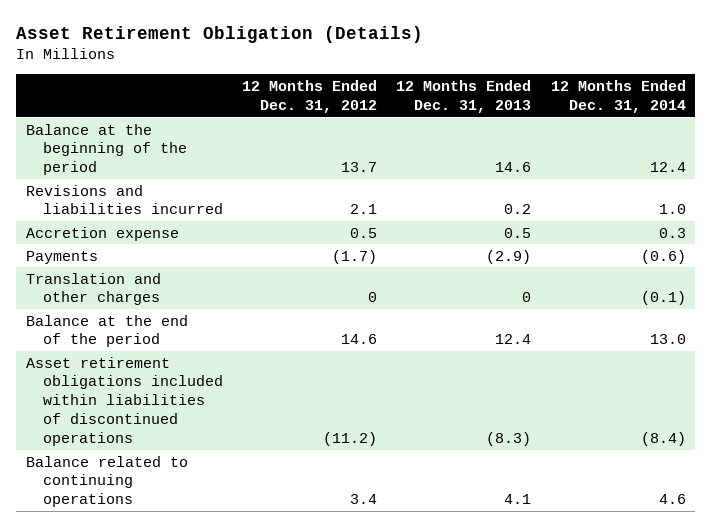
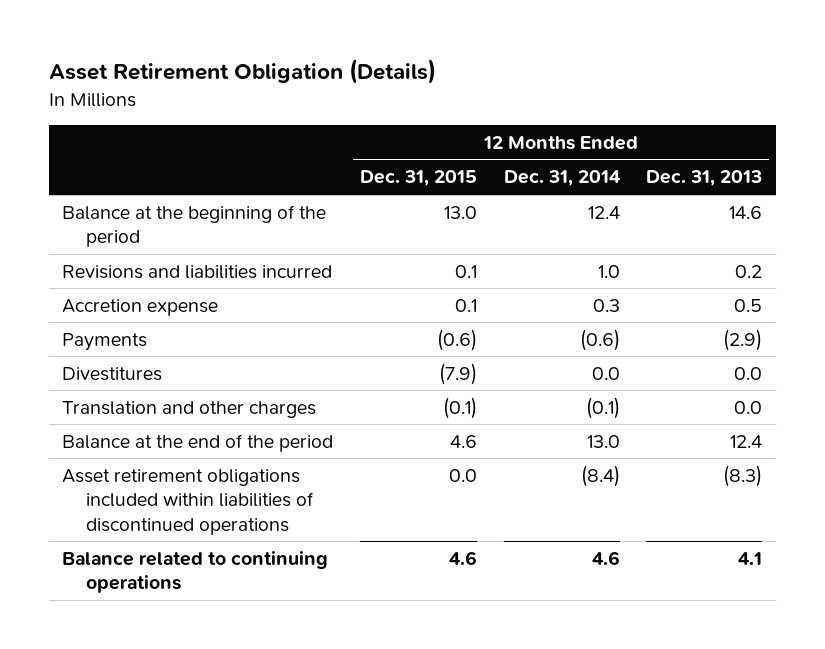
[242,80,378,113] 12 Months Ended Dec. 31, 2012 -> none
none -> [359,170,477,187] Dec. 31, 2015
none -> [62,366,163,381] Divestitures
[522,292,532,303] 0 -> [734,400,763,414] 0.0

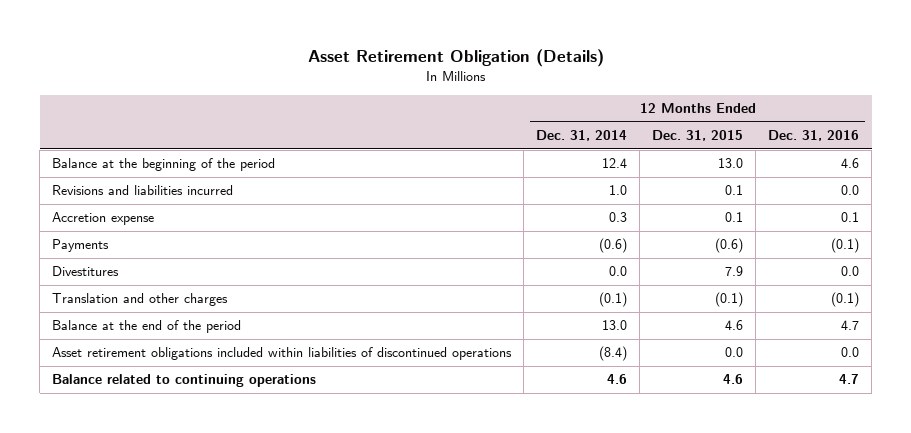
[646,170,763,187] Dec. 31, 2013 -> none
none -> [768,130,860,142] Dec. 31, 2016
[438,362,477,385] (7.9) -> [725,266,744,277] 7.9

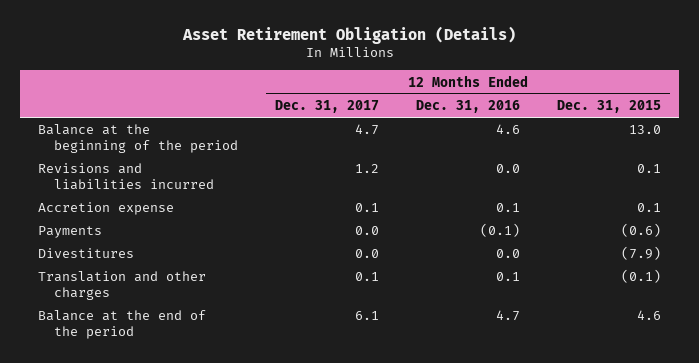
[536,130,628,142] Dec. 31, 2014 -> none
none -> [274,100,379,114] Dec. 31, 2017
[725,266,744,277] 7.9 -> [620,246,661,261] (7.9)
[831,292,860,308] (0.1) -> [495,272,520,282] 0.1
[52,347,513,361] Asset retirement obligations included within liabilities of discontinued operations -> none
[52,374,317,388] Balance related to continuing operations -> none

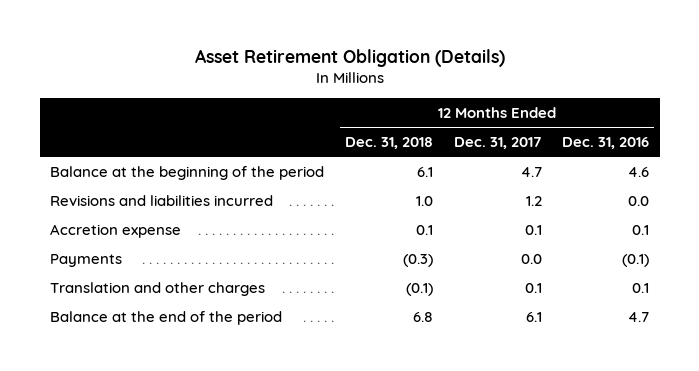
[556,100,661,114] Dec. 31, 2015 -> none
none -> [344,136,433,149] Dec. 31, 2018
[38,248,135,259] Divestitures -> none

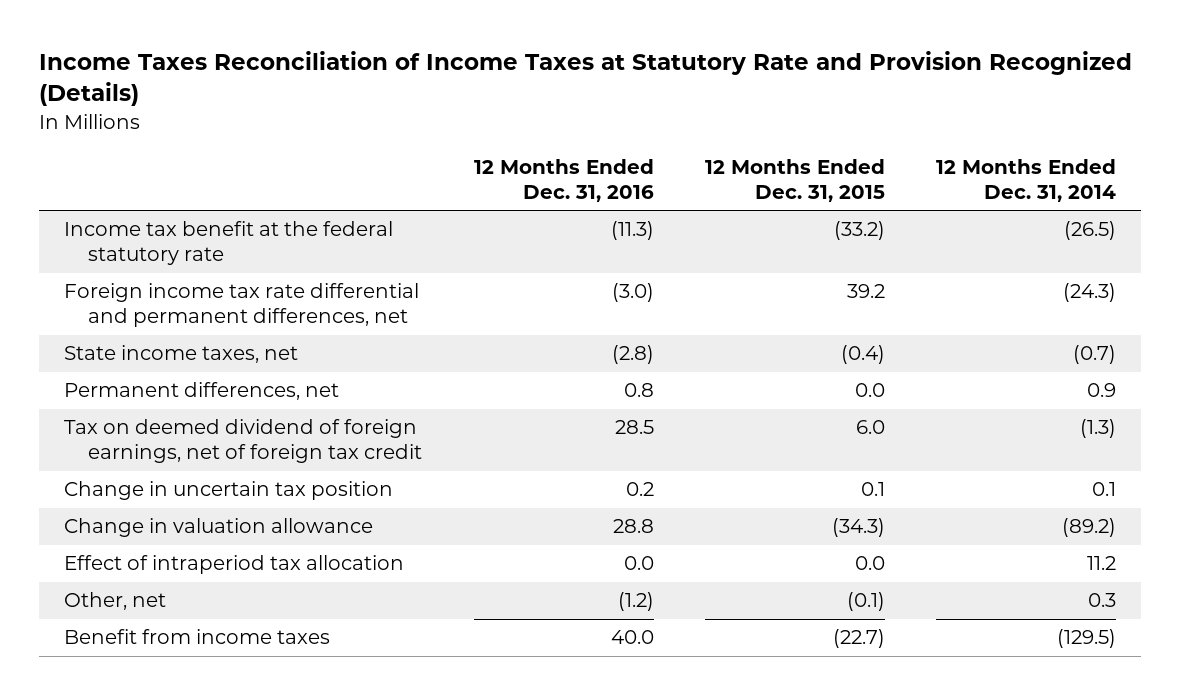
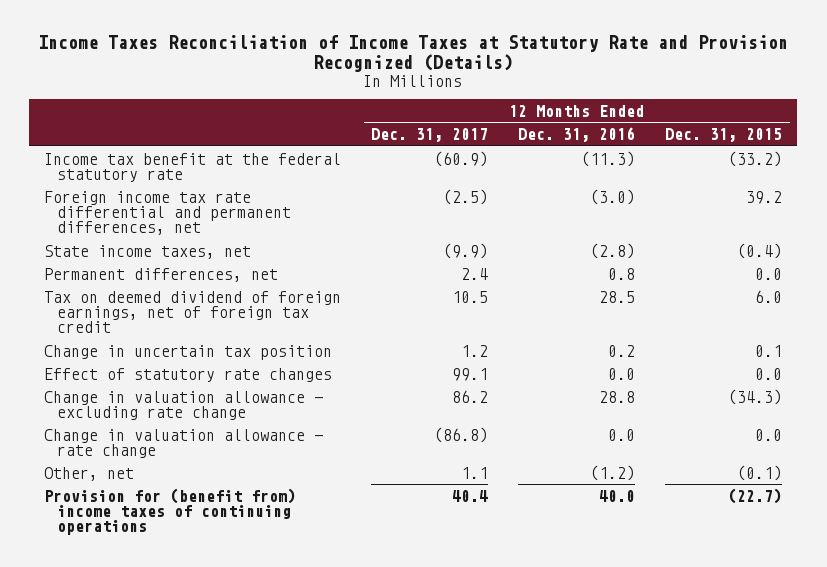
[935,159,1116,203] 12 Months Ended Dec. 31, 2014 -> none
none -> [371,128,489,143] Dec. 31, 2017
[64,555,405,575] Effect of intraperiod tax allocation -> none
none -> [44,367,333,382] Effect of statutory rate changes
[64,518,374,538] Change in valuation allowance -> [44,390,324,420] Change in valuation allowance - excluding rate change
none -> [44,428,324,458] Change in valuation allowance - rate change
[64,629,331,645] Benefit from income taxes -> [44,487,297,535] Provision for (benefit from) income taxes of continuing operations

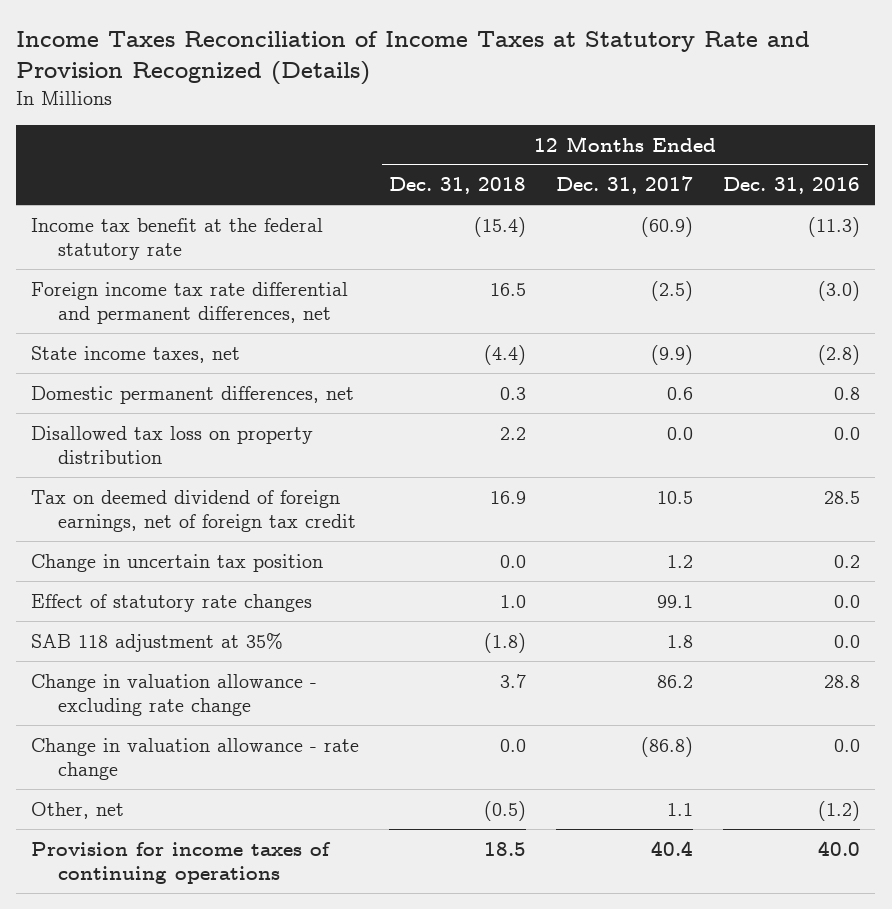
[665,128,783,143] Dec. 31, 2015 -> none
none -> [389,177,527,195] Dec. 31, 2018
[44,267,279,282] Permanent differences, net -> [31,385,355,404] Domestic permanent differences, net
[461,267,489,280] 2.4 -> [667,386,694,400] 0.6
none -> [31,425,314,465] Disallowed tax loss on property distribution
none -> [31,632,284,652] SAB 118 adjustment at 35%
[44,487,297,535] Provision for (benefit from) income taxes of continuing operations -> [31,841,332,885] Provision for income taxes of continuing operations

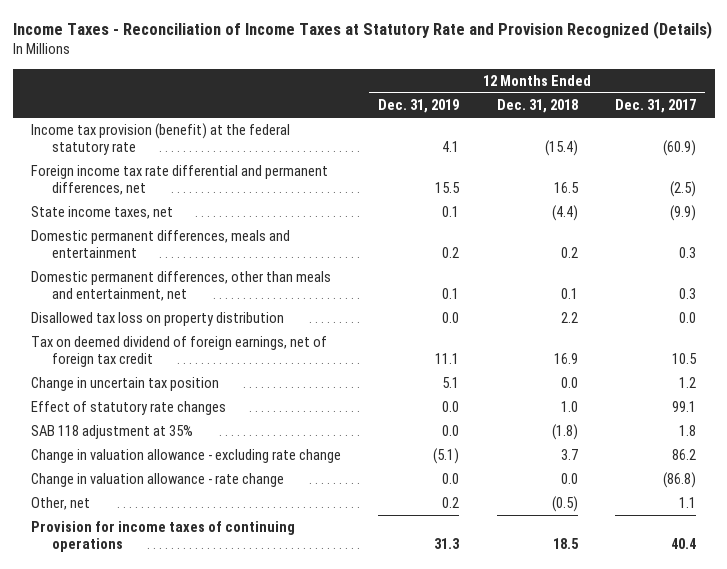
[16,31,811,86] Income Taxes Reconciliation of Income Taxes at Statutory Rate and Provision Recognized (Details) -> [12,20,712,39] Income Taxes - Reconciliation of Income Taxes at Statutory Rate and Provision Recognized (Details)
[723,177,861,195] Dec. 31, 2016 -> none
none -> [378,99,460,114] Dec. 31, 2019
[31,217,324,261] Income tax benefit at the federal statutory rate -> [31,123,291,156] Income tax provision (benefit) at the federal statutory rate
[31,385,355,404] Domestic permanent differences, net -> none
none -> [31,230,291,259] Domestic permanent differences, meals and entertainment
none -> [31,271,332,302] Domestic permanent differences, other than meals and entertainment, net

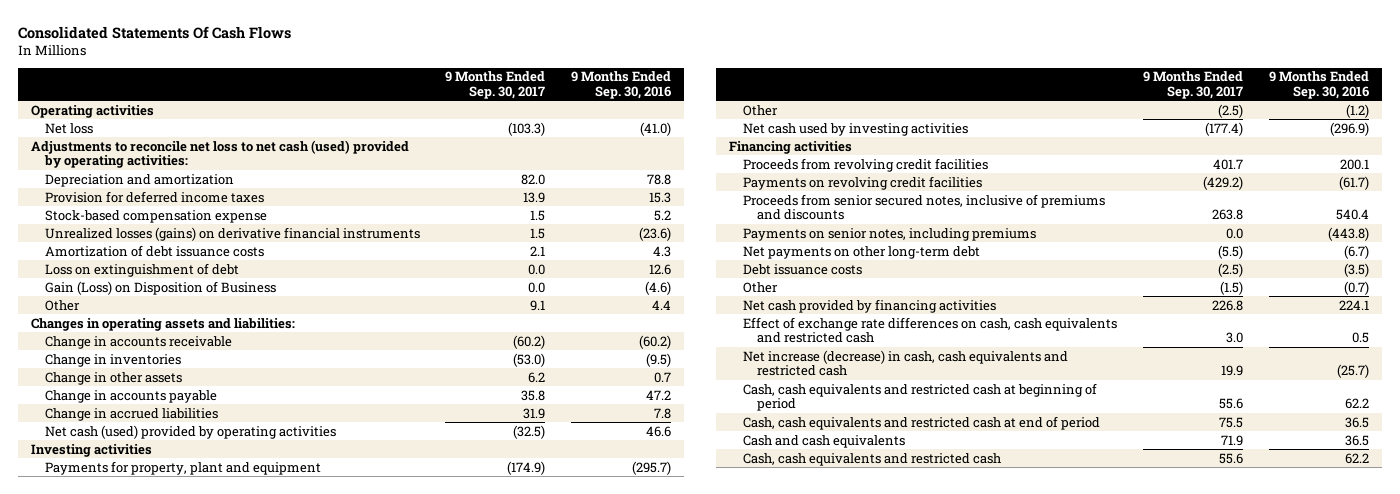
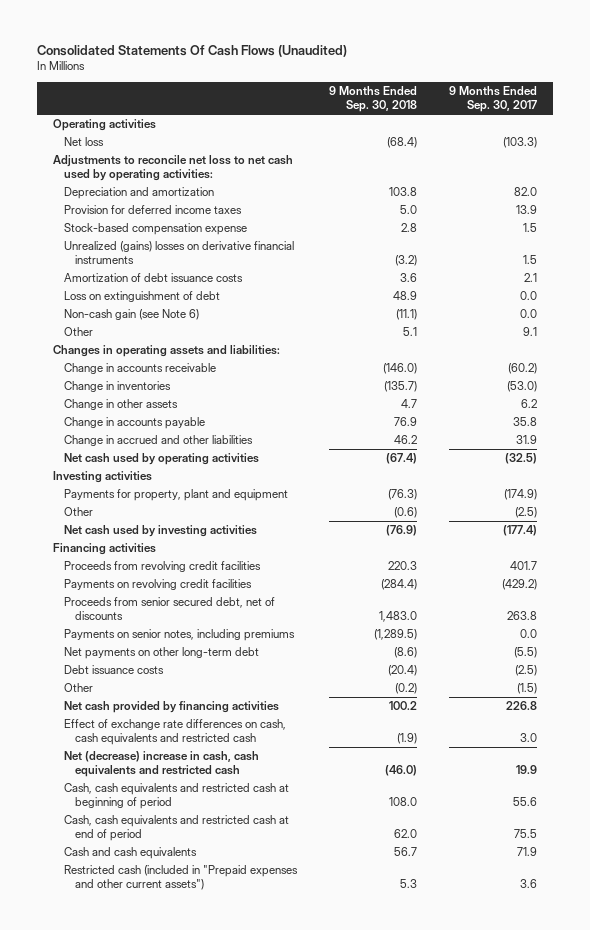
[17,25,291,39] Consolidated Statements Of Cash Flows -> [37,44,348,57] Consolidated Statements Of Cash Flows (Unaudited)
[571,71,672,99] 9 Months Ended Sep. 30, 2016 -> none
none -> [329,86,418,113] 9 Months Ended Sep. 30, 2018
[30,139,409,169] Adjustments to reconcile net loss to net cash (used) provided by operating activities: -> [53,155,294,182] Adjustments to reconcile net loss to net cash used by operating activities:
[44,226,420,241] Unrealized losses (gains) on derivative financial instruments -> [64,241,295,265] Unrealized (gains) losses on derivative financial instruments
[44,280,276,295] Gain (Loss) on Disposition of Business -> none
none -> [64,309,200,321] Non-cash gain (see Note 6)
[44,407,218,421] Change in accrued liabilities -> [64,435,254,447] Change in accrued and other liabilities
[44,424,336,439] Net cash (used) provided by operating activities -> [64,453,260,466] Net cash used by operating activities
[742,193,1105,221] Proceeds from senior secured notes, inclusive of premiums and discounts -> [64,597,276,621] Proceeds from senior secured debt, net of discounts
[742,349,1068,377] Net increase (decrease) in cash, cash equivalents and restricted cash -> [64,751,260,778] Net (decrease) increase in cash, cash equivalents and restricted cash
[742,452,1001,466] Cash, cash equivalents and restricted cash -> none
none -> [64,865,299,891] Restricted cash (included in "Prepaid expenses and other current assets")

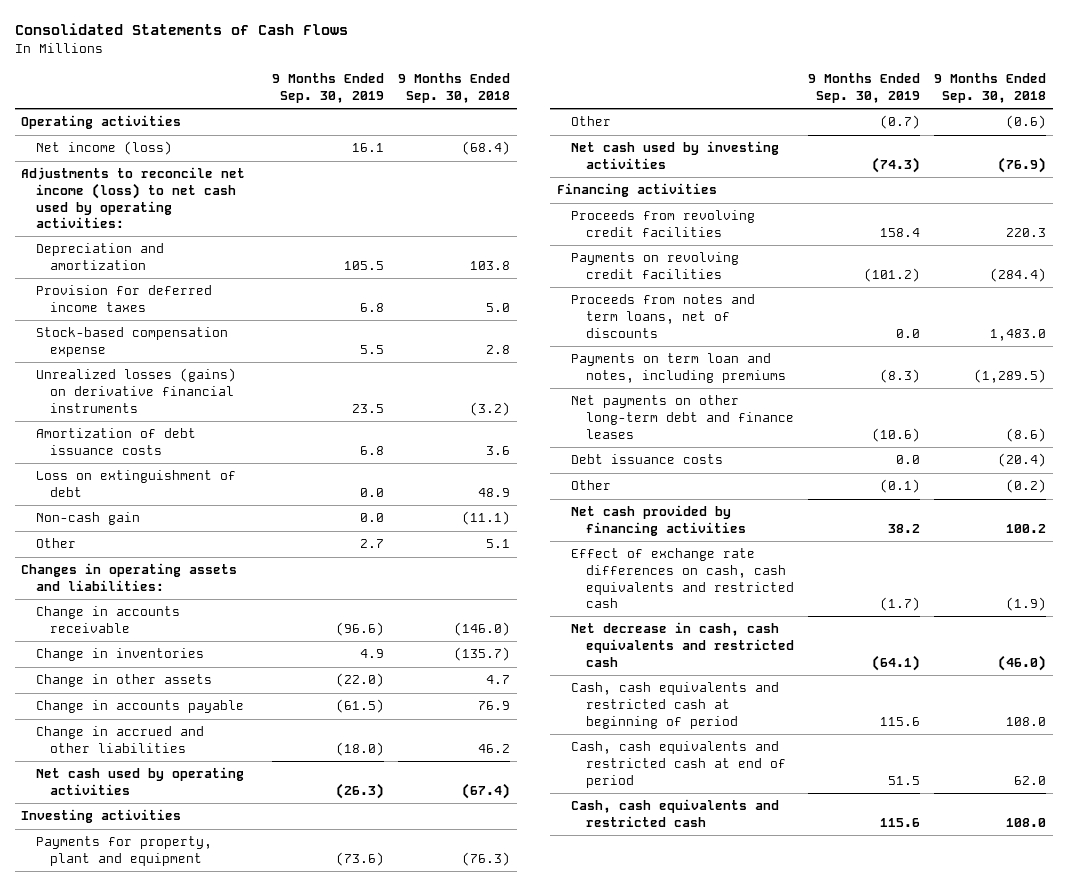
[37,44,348,57] Consolidated Statements Of Cash Flows (Unaudited) -> [14,22,348,35] Consolidated Statements of Cash Flows
[448,86,537,113] 9 Months Ended Sep. 30, 2017 -> none
none -> [272,73,385,103] 9 Months Ended Sep. 30, 2019
[64,137,105,147] Net loss -> [35,141,172,156] Net income (loss)
[53,155,294,182] Adjustments to reconcile net loss to net cash used by operating activities: -> [21,167,246,229] Adjustments to reconcile net income (loss) to net cash used by operating activities:
[64,241,295,265] Unrealized (gains) losses on derivative financial instruments -> [35,368,236,413] Unrealized losses (gains) on derivative financial instruments
[64,309,200,321] Non-cash gain (see Note 6) -> [35,512,140,526] Non-cash gain
[64,597,276,621] Proceeds from senior secured debt, net of discounts -> [571,294,756,338] Proceeds from notes and term loans, net of discounts
[64,629,296,642] Payments on senior notes, including premiums -> [571,353,786,384] Payments on term loan and notes, including premiums
[64,647,260,660] Net payments on other long-term debt -> [571,395,794,439] Net payments on other long-term debt and finance leases
[64,751,260,778] Net (decrease) increase in cash, cash equivalents and restricted cash -> [571,622,794,667] Net decrease in cash, cash equivalents and restricted cash
[64,865,299,891] Restricted cash (included in "Prepaid expenses and other current assets") -> none
[64,847,198,860] Cash and cash equivalents -> [571,799,780,828] Cash, cash equivalents and restricted cash
[394,847,418,857] 56.7 -> [1005,818,1046,828] 108.0

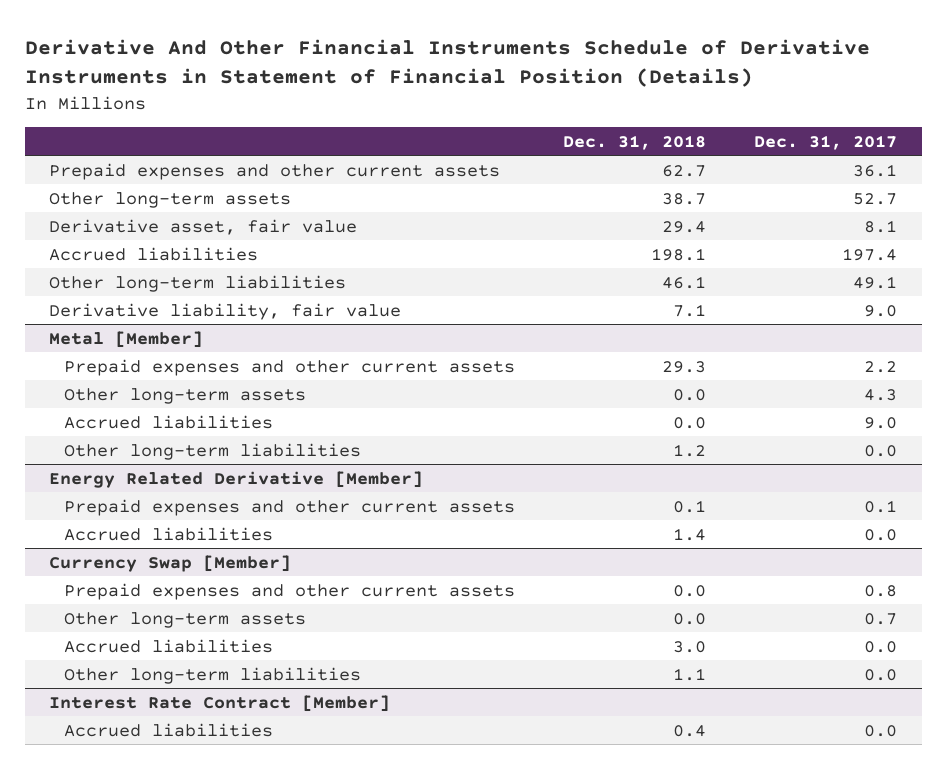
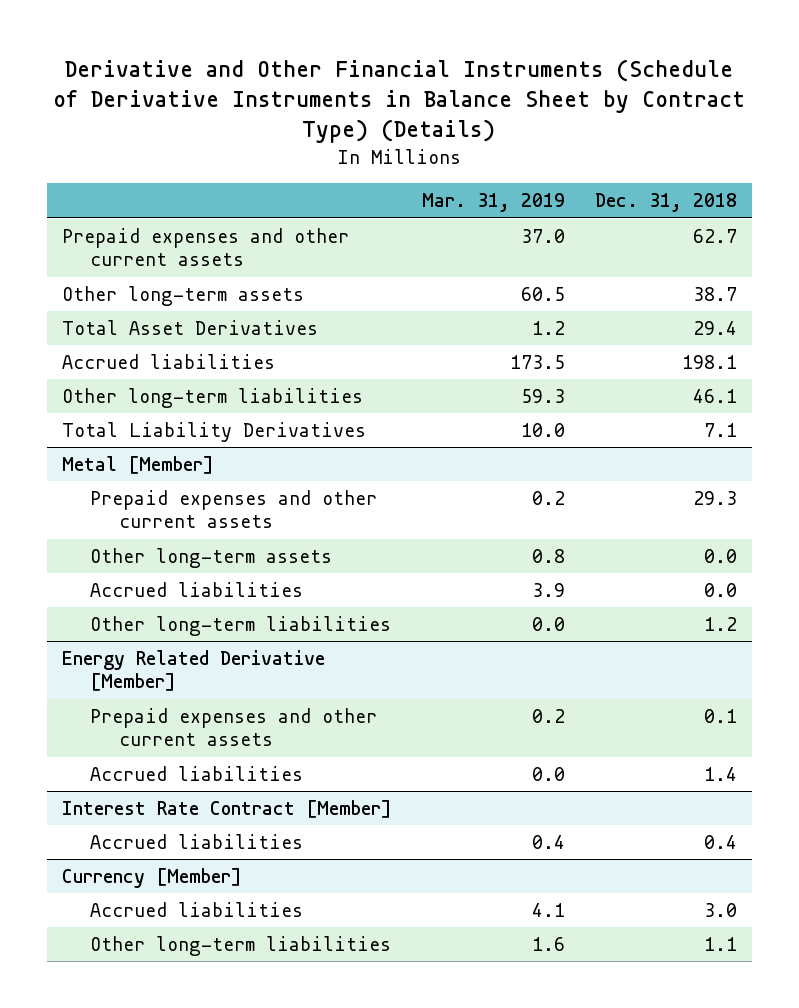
[25,39,871,88] Derivative And Other Financial Instruments Schedule of Derivative Instruments in Statement of Financial Position (Details) -> [53,58,746,144] Derivative and Other Financial Instruments (Schedule of Derivative Instruments in Balance Sheet by Contract Type) (Details)
[754,134,898,150] Dec. 31, 2017 -> none
none -> [421,193,565,213] Mar. 31, 2019
[49,218,358,235] Derivative asset, fair value -> [61,319,318,335] Total Asset Derivatives
[49,302,402,320] Derivative liability, fair value -> [61,421,366,442] Total Liability Derivatives
[49,554,292,572] Currency Swap [Member] -> none
[63,582,515,600] Prepaid expenses and other current assets -> none
[63,611,306,628] Other long-term assets -> none
[63,638,273,653] Accrued liabilities -> none
[63,666,361,684] Other long-term liabilities -> none
none -> [61,867,242,888] Currency [Member]
none -> [90,901,304,917] Accrued liabilities
none -> [90,935,392,956] Other long-term liabilities

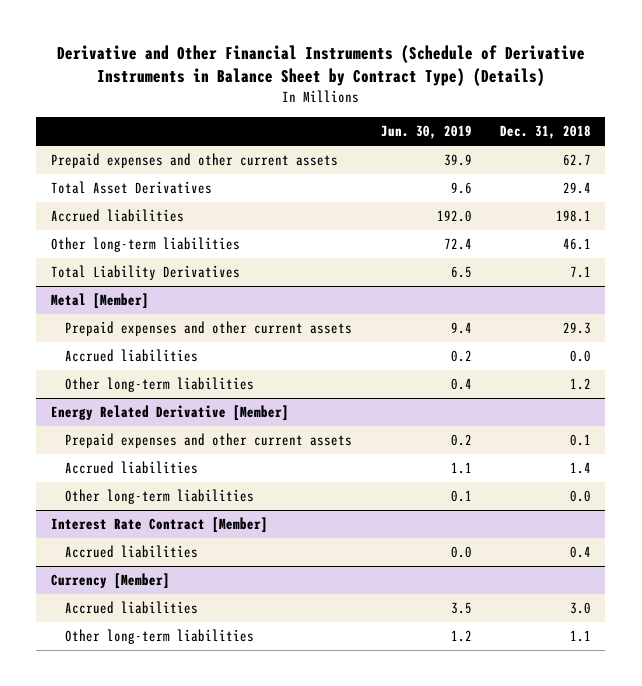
[421,193,565,213] Mar. 31, 2019 -> none
none -> [380,125,472,140] Jun. 30, 2019
[61,285,304,306] Other long-term assets -> none
[90,547,333,568] Other long-term assets -> none
none -> [65,489,255,505] Other long-term liabilities

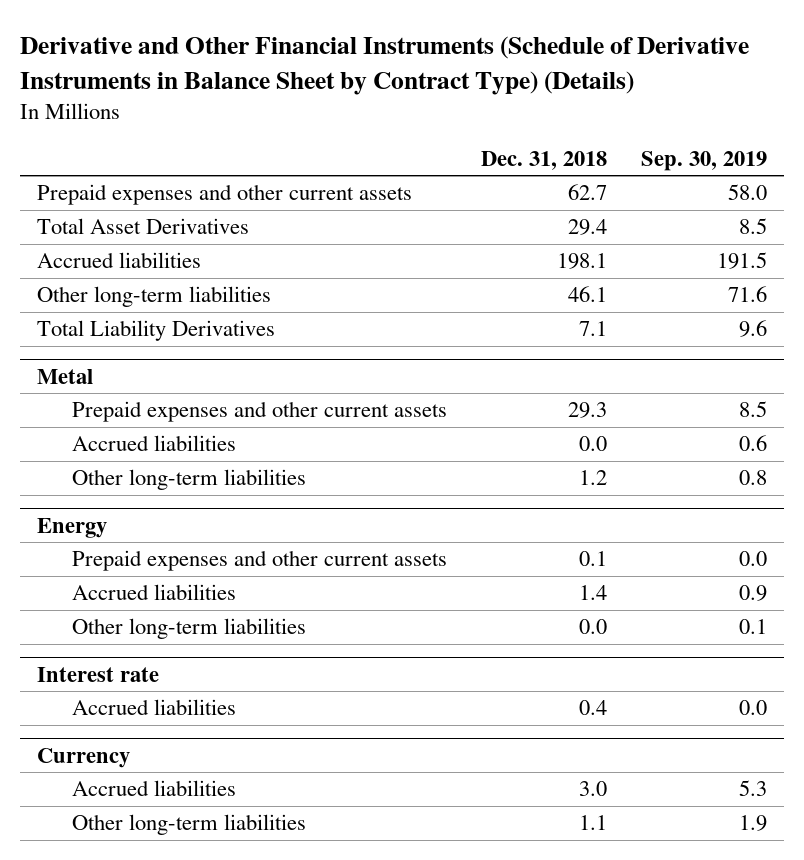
[380,125,472,140] Jun. 30, 2019 -> none
none -> [641,150,768,171] Sep. 30, 2019
[50,293,149,310] Metal [Member] -> [36,368,93,384] Metal
[50,405,289,422] Energy Related Derivative [Member] -> [36,517,107,538] Energy
[50,517,268,534] Interest Rate Contract [Member] -> [36,666,159,682] Interest rate
[50,573,170,590] Currency [Member] -> [36,747,130,768] Currency

